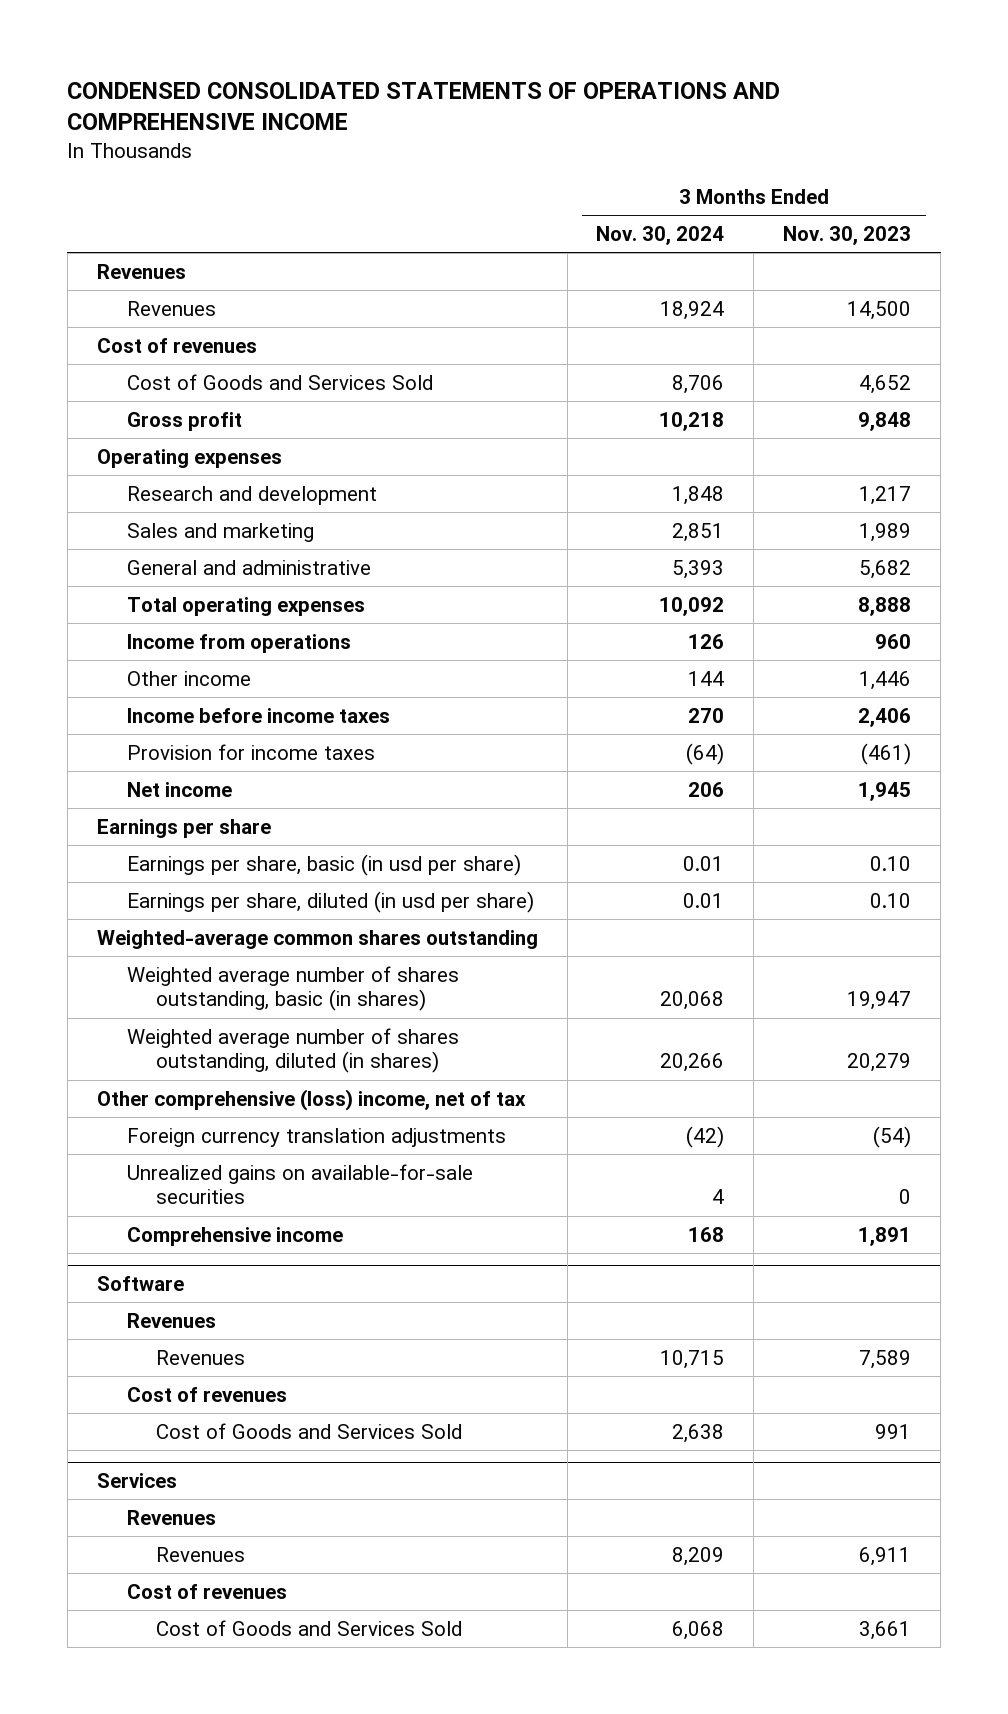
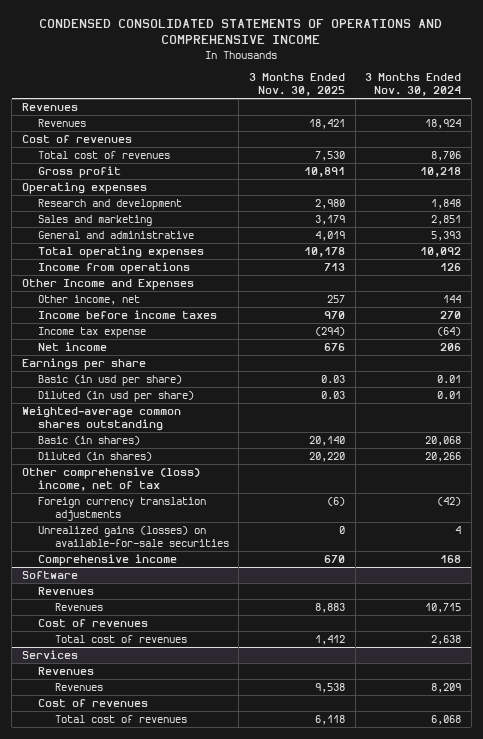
[783,225,912,245] Nov. 30, 2023 -> none
none -> [249,73,346,97] 3 Months Ended Nov. 30, 2025
[126,373,433,390] Cost of Goods and Services Sold -> [38,151,171,160] Total cost of revenues
none -> [21,279,194,291] Other Income and Expenses
[126,670,251,686] Other income -> [38,295,141,306] Other income, net
[126,743,375,760] Provision for income taxes -> [38,327,147,339] Income tax expense
[126,853,521,876] Earnings per share, basic (in usd per share) -> [38,375,183,387] Basic (in usd per share)
[126,890,534,913] Earnings per share, diluted (in usd per share) -> [38,391,195,403] Diluted (in usd per share)
[126,965,459,1012] Weighted average number of shares outstanding, basic (in shares) -> [38,436,141,446] Basic (in shares)
[126,1027,459,1074] Weighted average number of shares outstanding, diluted (in shares) -> [38,452,153,462] Diluted (in shares)
[126,1163,473,1205] Unrealized gains on available-for-sale securities -> [38,526,229,548] Unrealized gains (losses) on available-for-sale securities
[156,1422,463,1439] Cost of Goods and Services Sold -> [54,635,187,644] Total cost of revenues
[156,1619,463,1636] Cost of Goods and Services Sold -> [54,715,187,724] Total cost of revenues

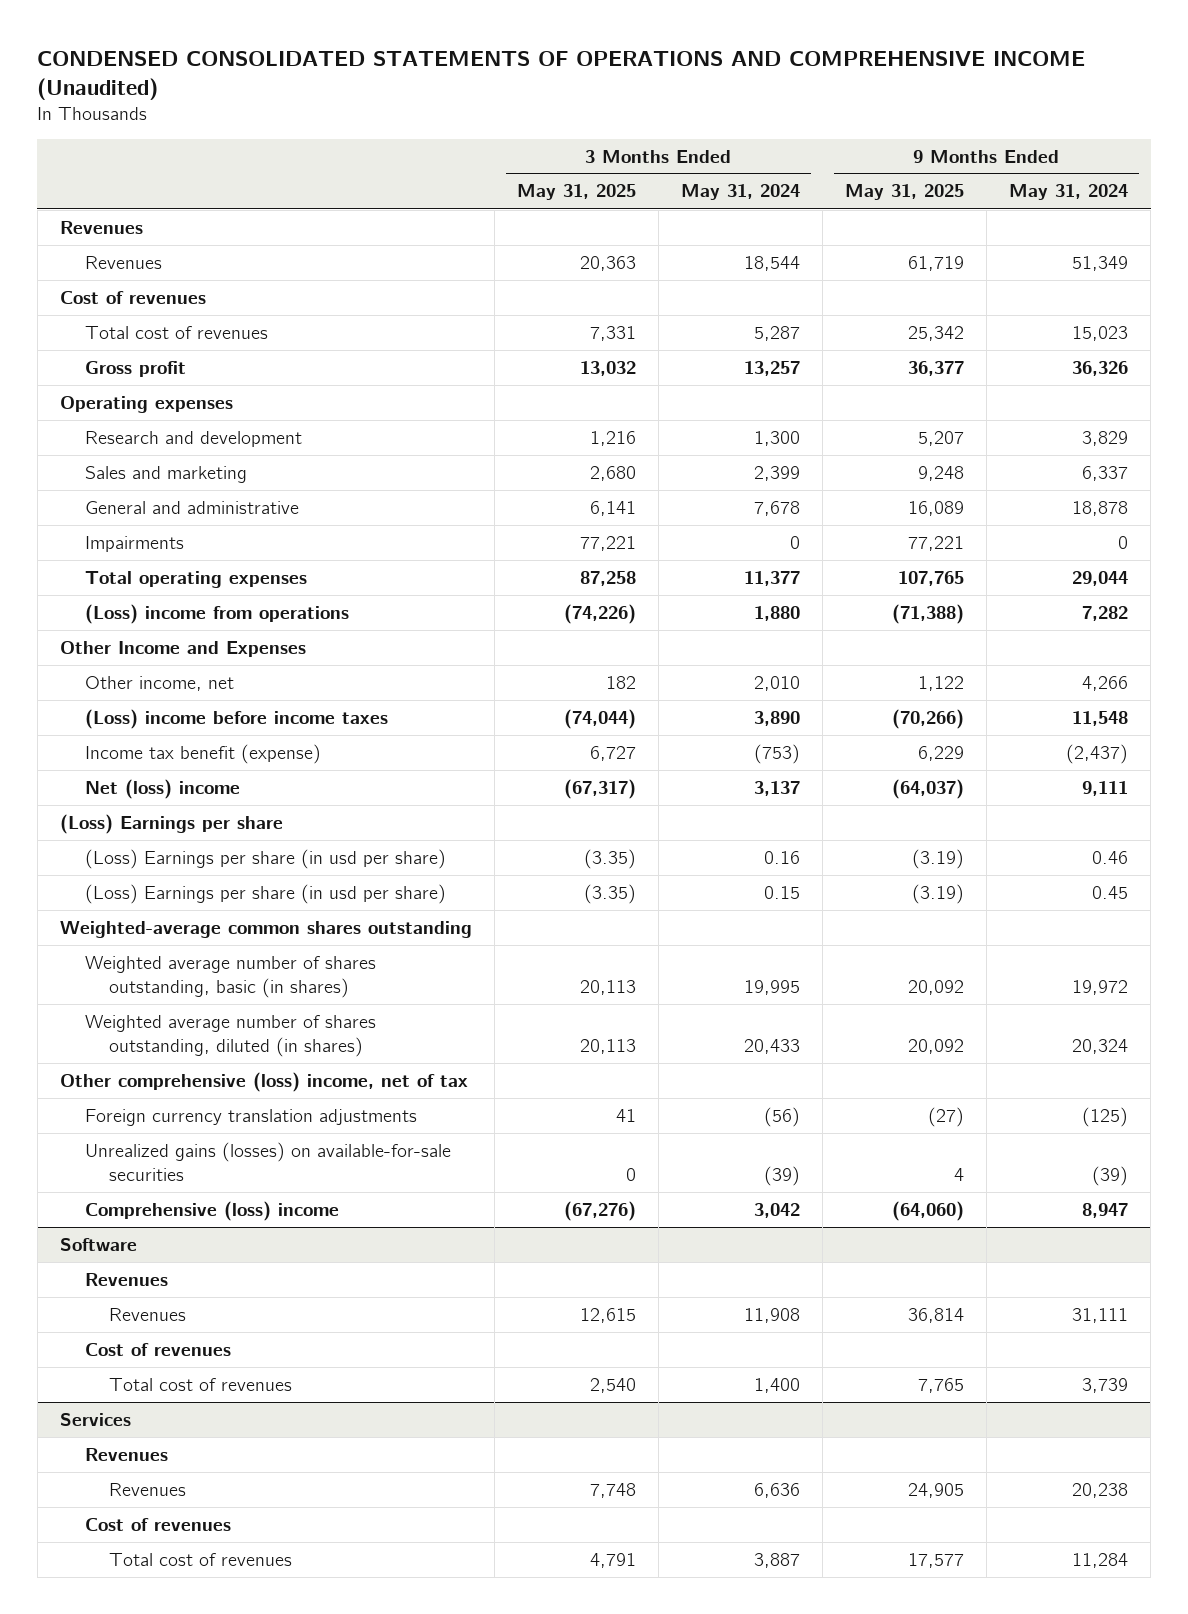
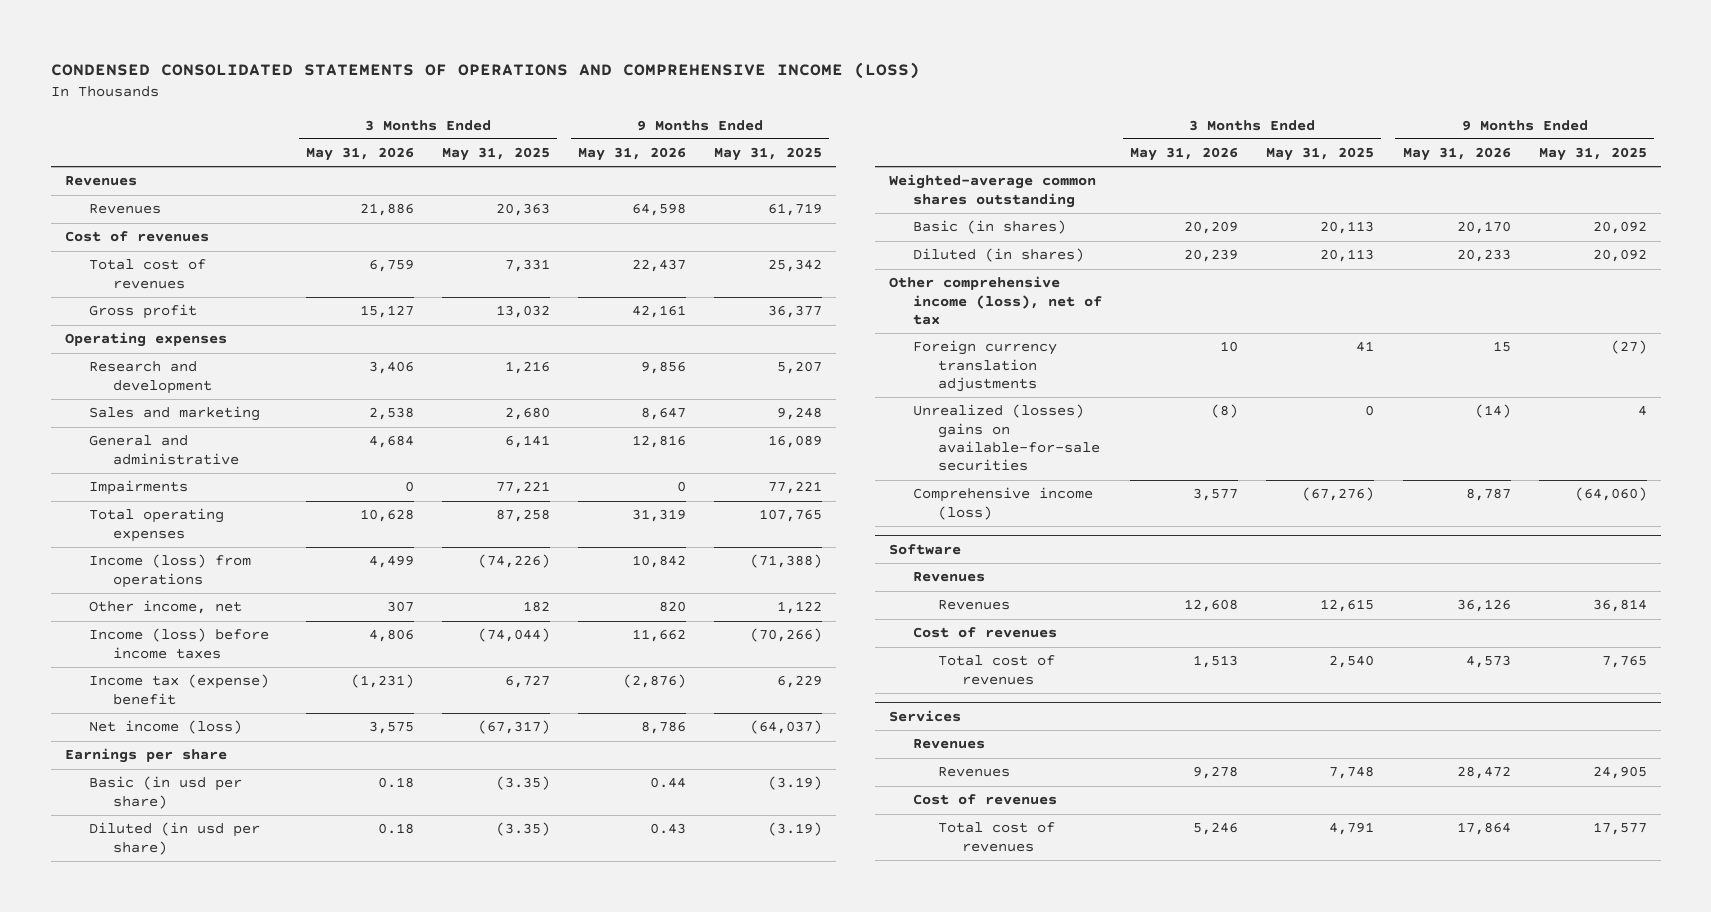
[37,51,1086,100] CONDENSED CONSOLIDATED STATEMENTS OF OPERATIONS AND COMPREHENSIVE INCOME (Unaudited) -> [50,61,920,79] CONDENSED CONSOLIDATED STATEMENTS OF OPERATIONS AND COMPREHENSIVE INCOME (LOSS)
[680,184,800,201] May 31, 2024 -> none
[1009,184,1129,201] May 31, 2024 -> none
none -> [306,147,415,162] May 31, 2026
none -> [578,147,687,162] May 31, 2026
[59,640,306,657] Other Income and Expenses -> none
[84,603,349,624] (Loss) income from operations -> [88,554,251,588] Income (loss) from operations
[84,708,388,729] (Loss) income before income taxes -> [88,628,269,659] Income (loss) before income taxes
[84,743,321,764] Income tax benefit (expense) -> [88,674,269,705] Income tax (expense) benefit
[84,778,240,799] Net (loss) income -> [88,720,242,735] Net income (loss)
[59,813,283,834] (Loss) Earnings per share -> [64,748,227,764] Earnings per share
[84,848,446,869] (Loss) Earnings per share (in usd per share) -> [88,776,242,809] Basic (in usd per share)
[84,883,446,904] (Loss) Earnings per share (in usd per share) -> [88,822,260,855] Diluted (in usd per share)
[84,955,376,998] Weighted average number of shares outstanding, basic (in shares) -> [913,220,1067,235] Basic (in shares)
[84,1014,376,1057] Weighted average number of shares outstanding, diluted (in shares) -> [913,248,1085,263] Diluted (in shares)
[59,1071,468,1092] Other comprehensive (loss) income, net of tax -> [888,276,1103,325] Other comprehensive income (loss), net of tax
[84,1141,451,1181] Unrealized gains (losses) on available-for-sale securities -> [913,404,1100,472] Unrealized (losses) gains on available-for-sale securities
[84,1200,339,1221] Comprehensive (loss) income -> [913,487,1094,520] Comprehensive income (loss)

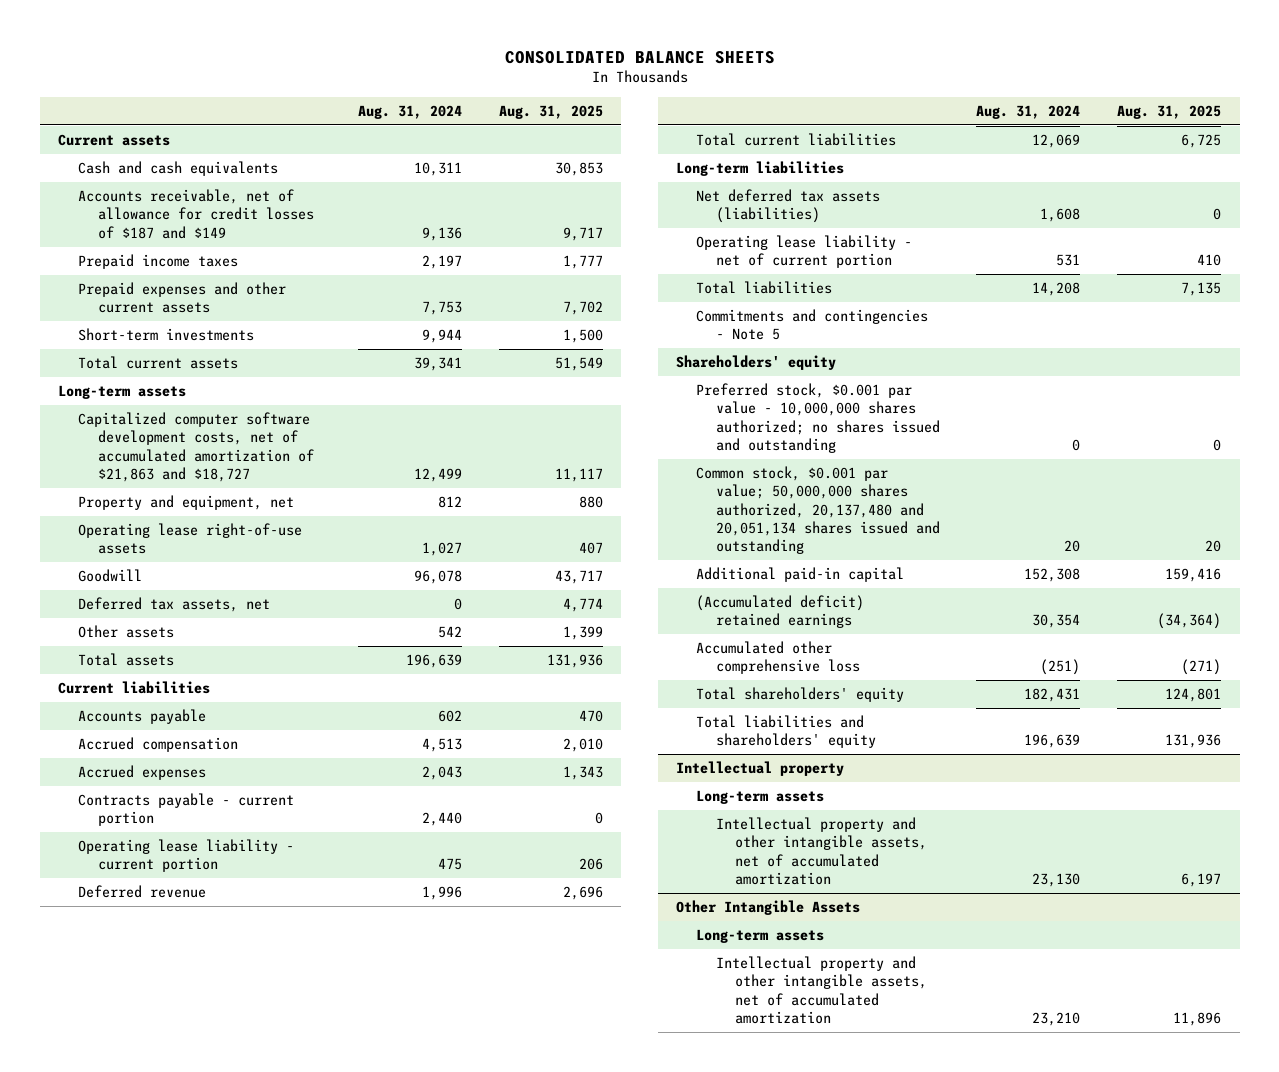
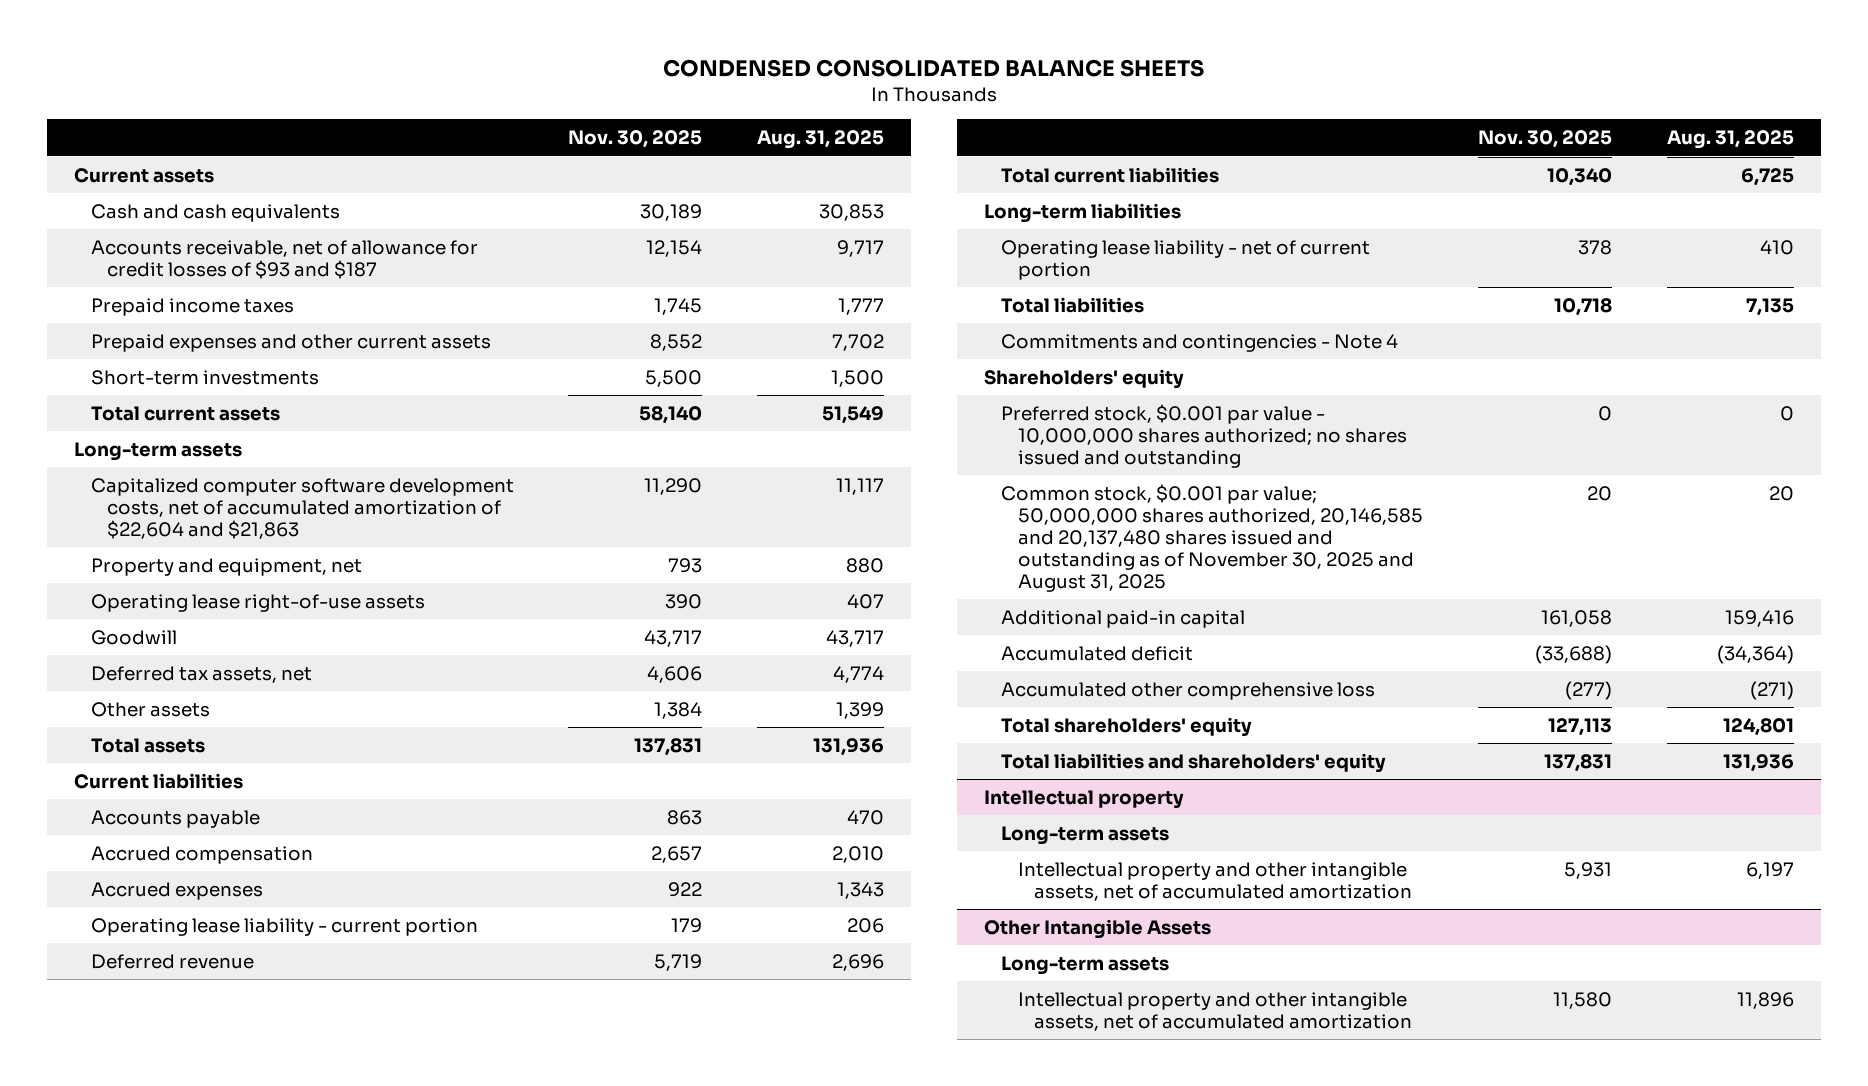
[504,50,775,64] CONSOLIDATED BALANCE SHEETS -> [662,58,1204,77] CONDENSED CONSOLIDATED BALANCE SHEETS
[358,104,463,119] Aug. 31, 2024 -> none
none -> [568,130,703,149] Nov. 30, 2025
[77,189,314,239] Accounts receivable, net of allowance for credit losses of $187 and $149 -> [90,240,478,279] Accounts receivable, net of allowance for credit losses of $93 and $187
[77,412,314,483] Capitalized computer software development costs, net of accumulated amortization of $21,863 and $18,727 -> [90,478,514,539] Capitalized computer software development costs, net of accumulated amortization of $22,604 and $21,863
[77,793,294,827] Contracts payable - current portion -> none
[696,189,881,224] Net deferred tax assets (liabilities) -> none
[696,309,929,341] Commitments and contingencies - Note 5 -> [1000,334,1398,353] Commitments and contingencies - Note 4
[696,466,940,555] Common stock, $0.001 par value; 50,000,000 shares authorized, 20,137,480 and 20,051,134 shares issued and outstanding -> [1000,484,1423,592] Common stock, $0.001 par value; 50,000,000 shares authorized, 20,146,585 and 20,137,480 shares issued and outstanding as of November 30, 2025 and August 31, 2025
[696,595,865,629] (Accumulated deficit) retained earnings -> [1000,646,1193,662] Accumulated deficit

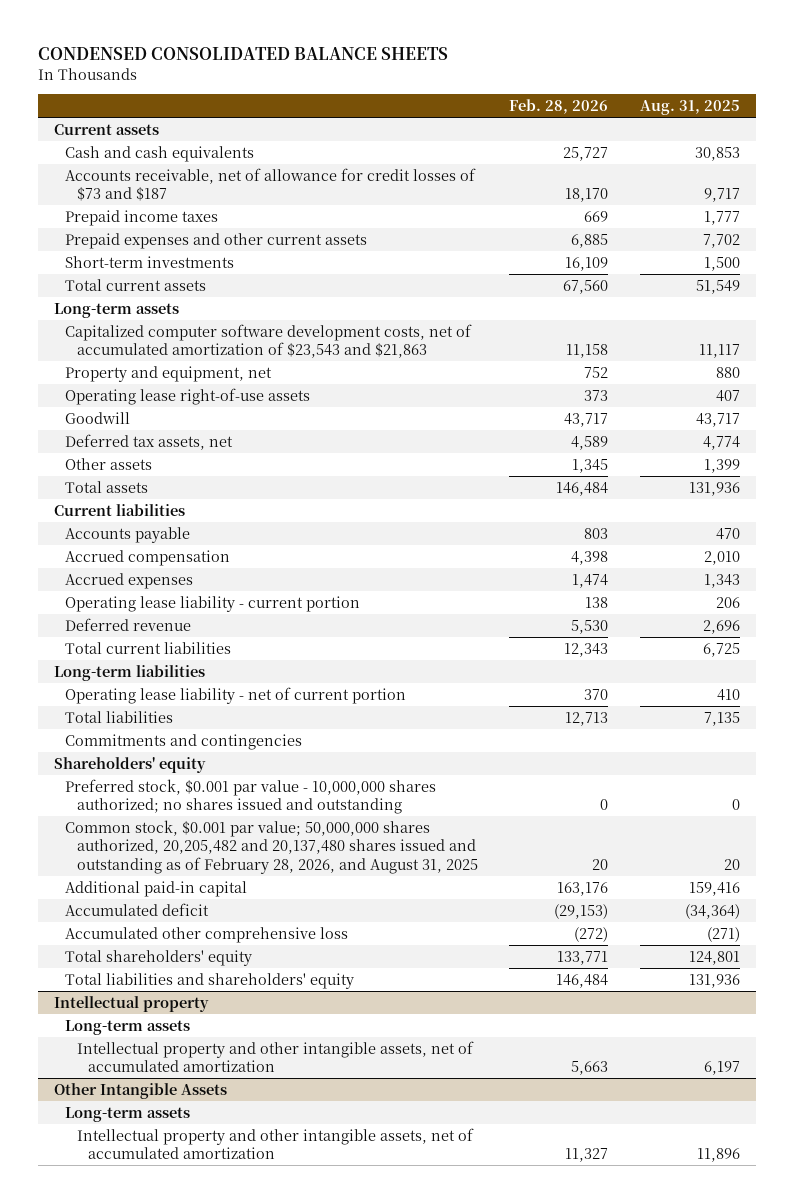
[568,130,703,149] Nov. 30, 2025 -> none
none -> [509,99,609,115] Feb. 28, 2026
[90,240,478,279] Accounts receivable, net of allowance for credit losses of $93 and $187 -> [65,167,477,202] Accounts receivable, net of allowance for credit losses of $73 and $187
[90,478,514,539] Capitalized computer software development costs, net of accumulated amortization of $22,604 and $21,863 -> [65,323,473,359] Capitalized computer software development costs, net of accumulated amortization of $23,543 and $21,863
[1000,334,1398,353] Commitments and contingencies - Note 4 -> [65,733,303,750] Commitments and contingencies
[1000,484,1423,592] Common stock, $0.001 par value; 50,000,000 shares authorized, 20,146,585 and 20,137,480 shares issued and outstanding as of November 30, 2025 and August 31, 2025 -> [65,819,478,875] Common stock, $0.001 par value; 50,000,000 shares authorized, 20,205,482 and 20,137,480 shares issued and outstanding as of February 28, 2026, and August 31, 2025

